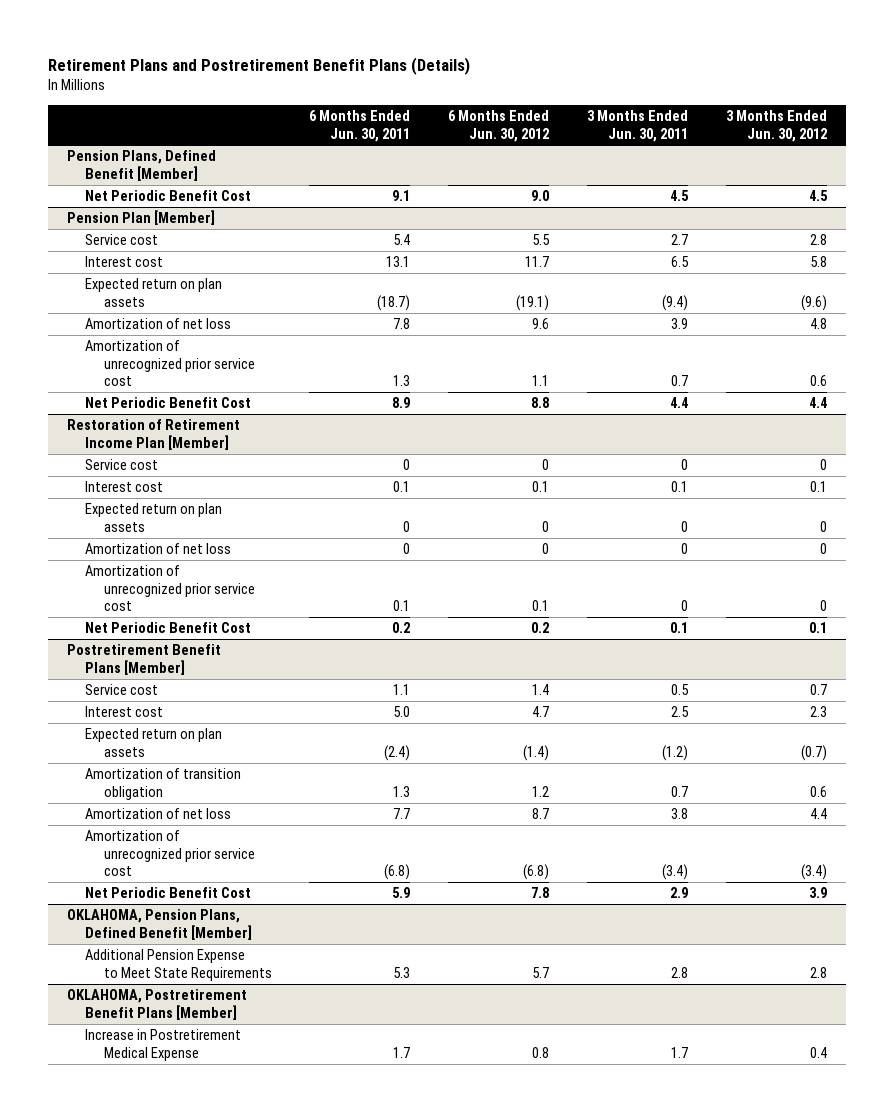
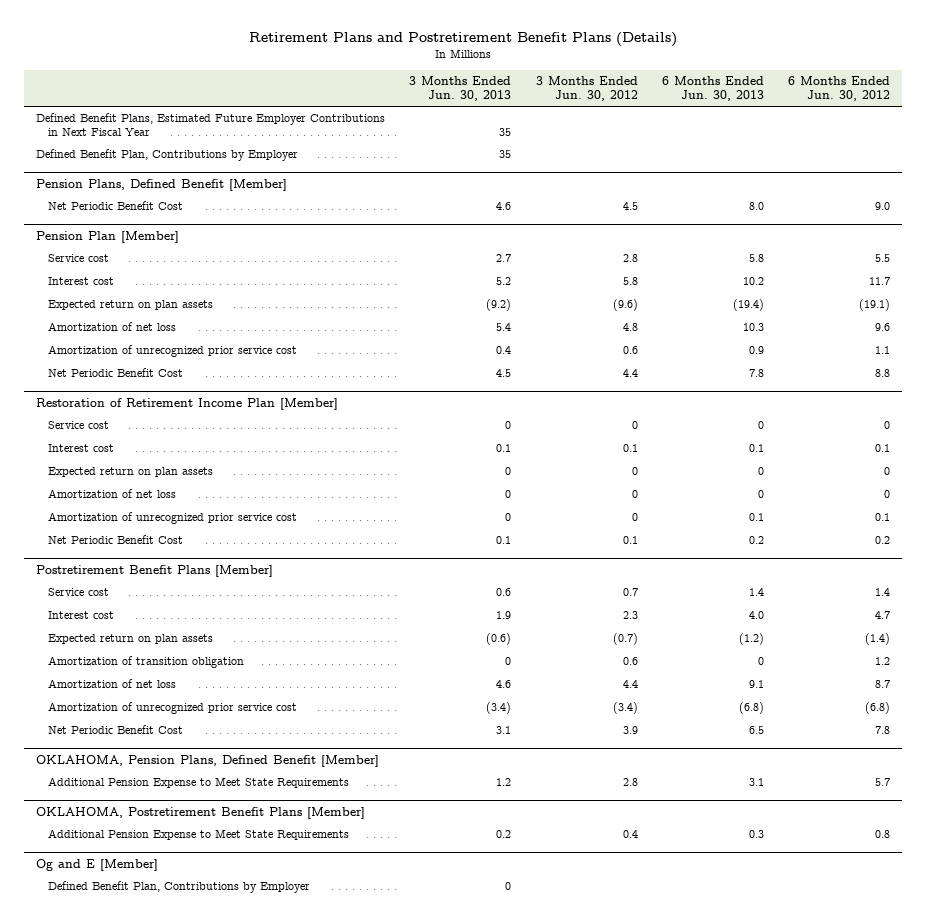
[309,110,411,142] 6 Months Ended Jun. 30, 2011 -> none
[587,110,689,142] 3 Months Ended Jun. 30, 2011 -> none
none -> [409,76,512,101] 3 Months Ended Jun. 30, 2013
none -> [661,76,764,101] 6 Months Ended Jun. 30, 2013
none -> [36,113,386,136] Defined Benefit Plans, Estimated Future Employer Contributions in Next Fiscal Year
none -> [36,149,299,162] Defined Benefit Plan, Contributions by Employer
[85,1029,242,1061] Increase in Postretirement Medical Expense -> none
none -> [48,829,350,841] Additional Pension Expense to Meet State Requirements
none -> [36,859,159,872] Og and E [Member]
none -> [48,881,311,894] Defined Benefit Plan, Contributions by Employer

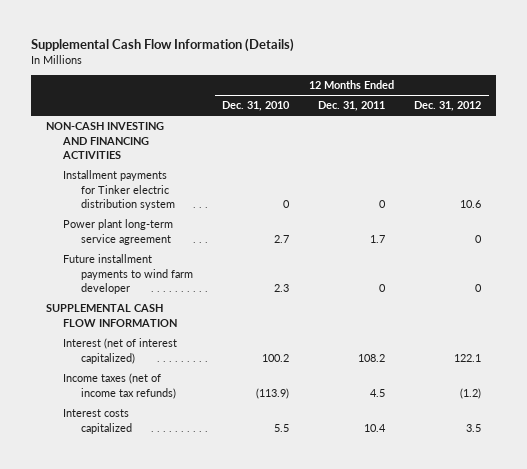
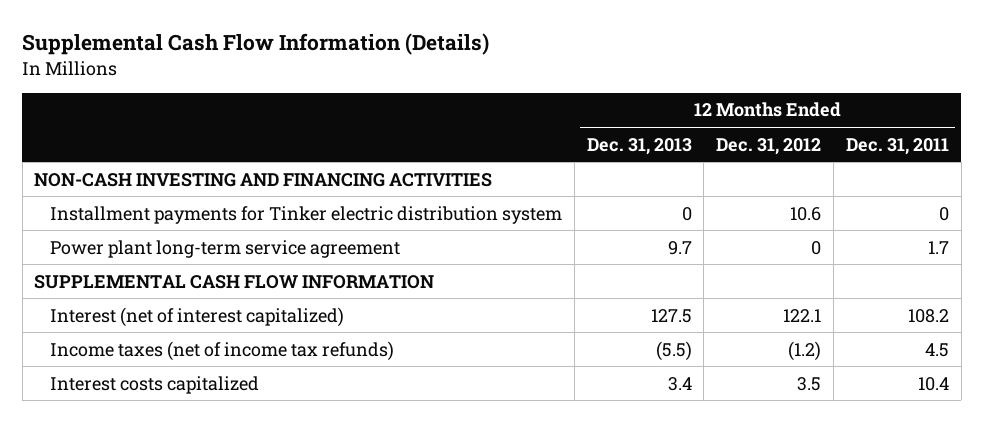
[222,101,291,112] Dec. 31, 2010 -> none
none -> [586,137,692,155] Dec. 31, 2013
[63,254,194,294] Future installment payments to wind farm developer -> none

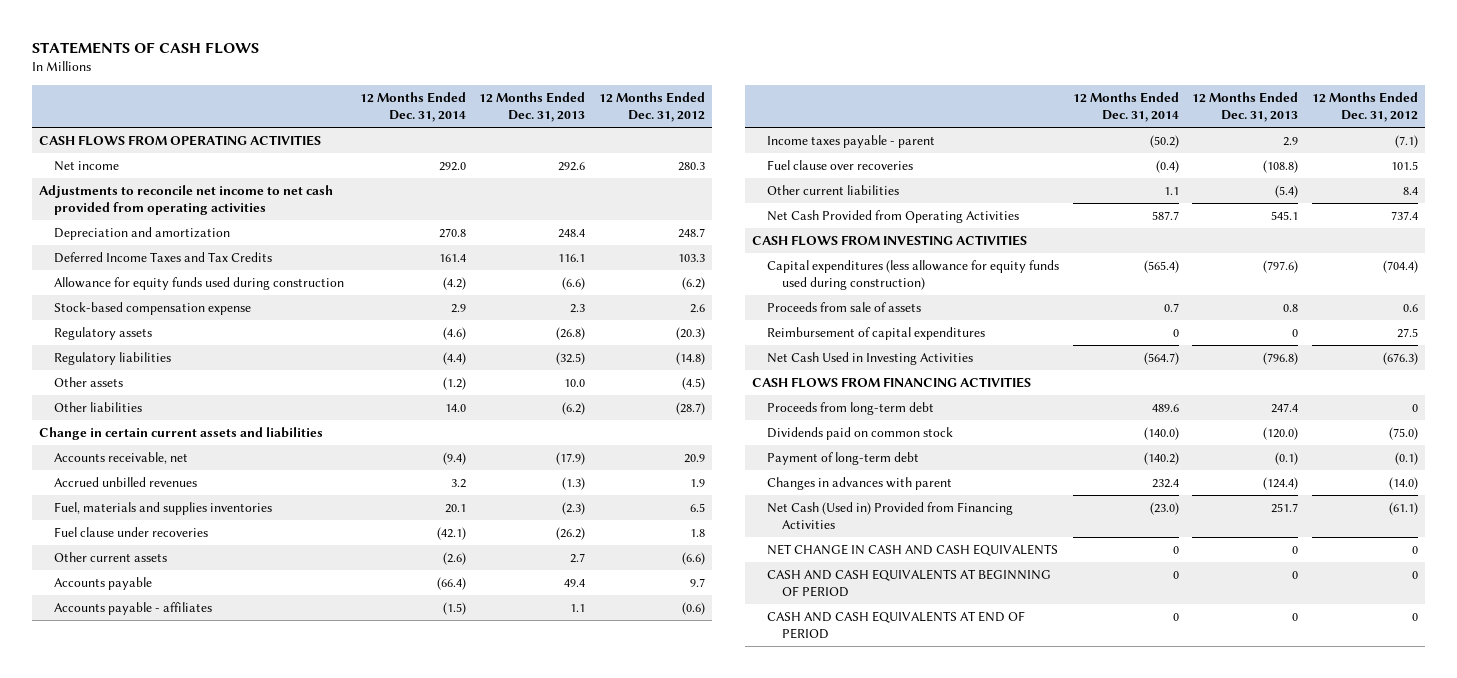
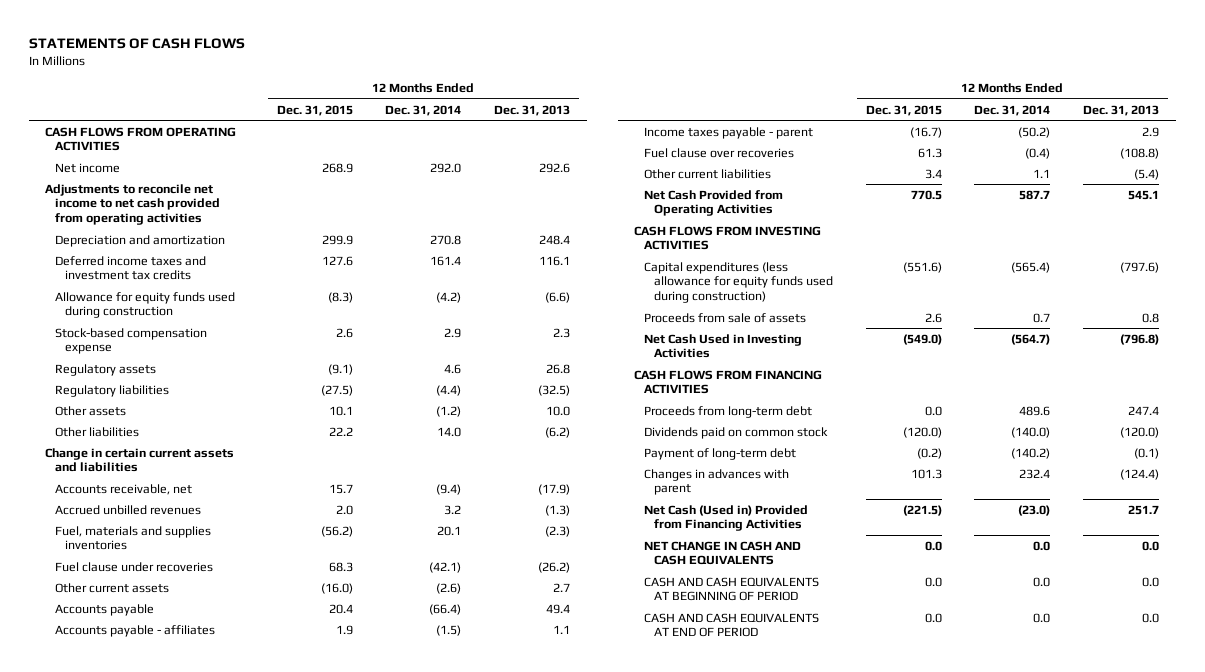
[598,91,705,123] 12 Months Ended Dec. 31, 2012 -> none
none -> [276,104,353,116] Dec. 31, 2015
[54,252,273,264] Deferred Income Taxes and Tax Credits -> [54,255,206,281] Deferred income taxes and investment tax credits
[442,327,466,341] (4.6) -> [444,363,462,374] 4.6
[556,327,586,341] (26.8) -> [546,363,571,374] 26.8
[767,327,986,341] Reimbursement of capital expenditures -> none
[1172,546,1179,555] 0 -> [1033,540,1051,551] 0.0
[1292,546,1299,555] 0 -> [1142,540,1160,551] 0.0
[1172,571,1179,580] 0 -> [1033,576,1051,587] 0.0
[1292,571,1299,580] 0 -> [1142,576,1160,587] 0.0
[1172,613,1179,622] 0 -> [1033,612,1051,623] 0.0
[1292,613,1299,622] 0 -> [1142,612,1160,623] 0.0

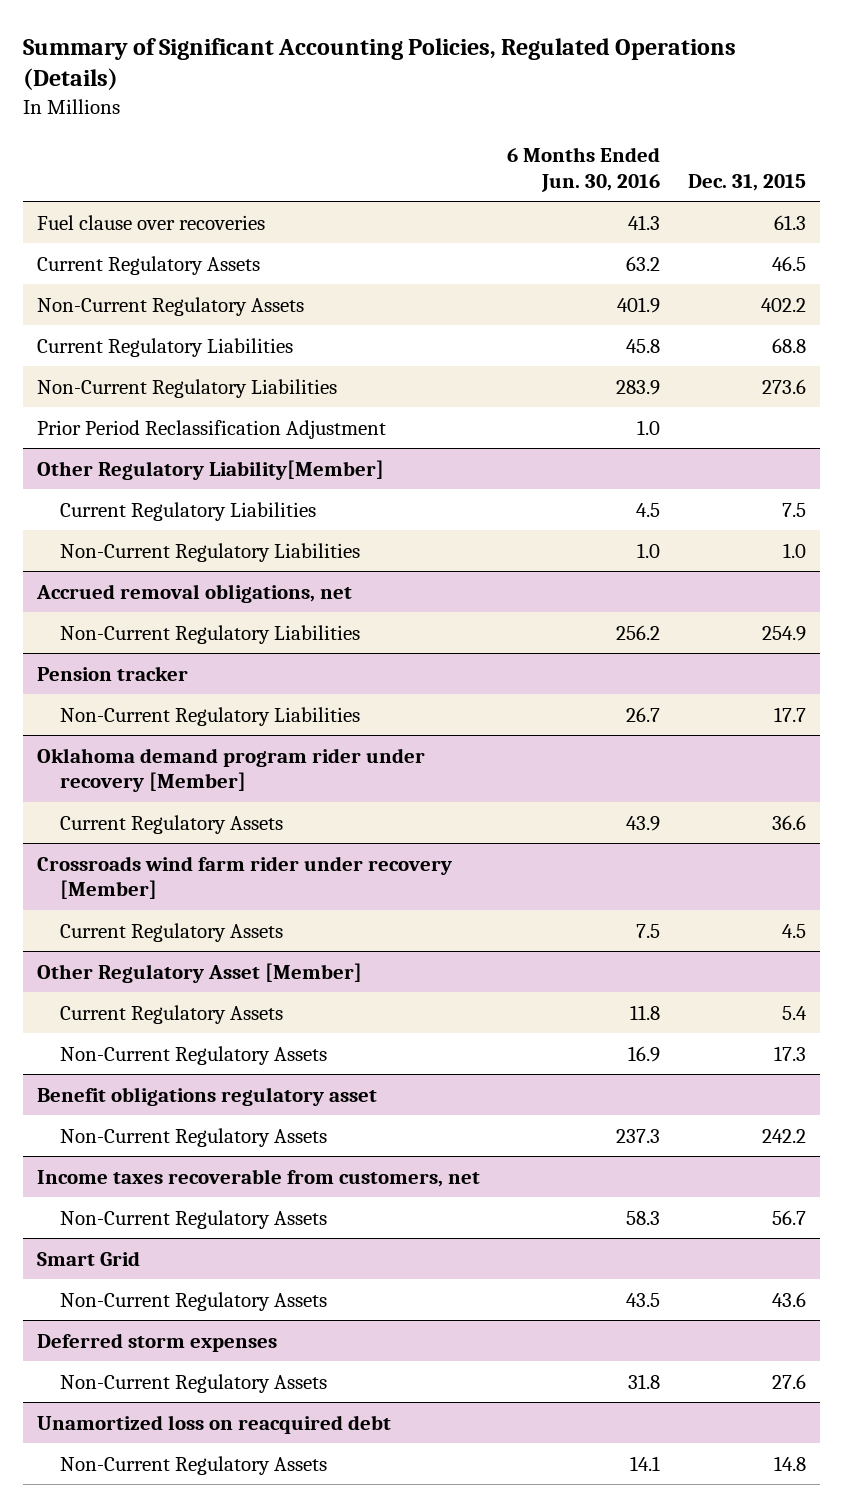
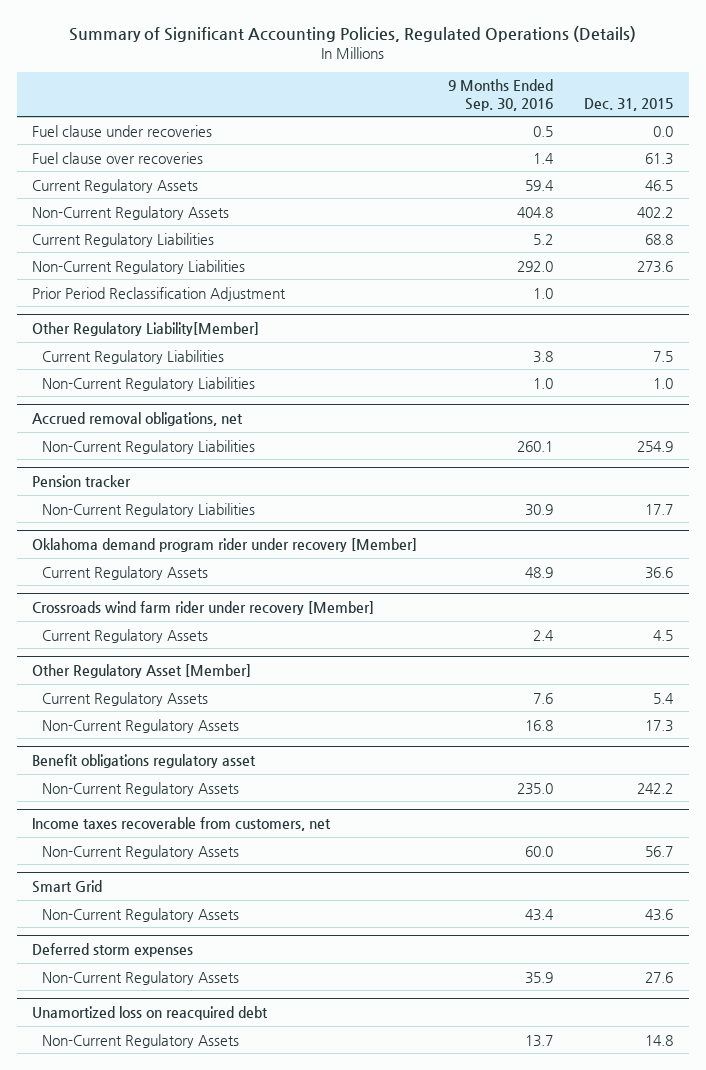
[507,146,661,192] 6 Months Ended Jun. 30, 2016 -> none
none -> [448,79,554,111] 9 Months Ended Sep. 30, 2016
none -> [32,124,213,137] Fuel clause under recoveries

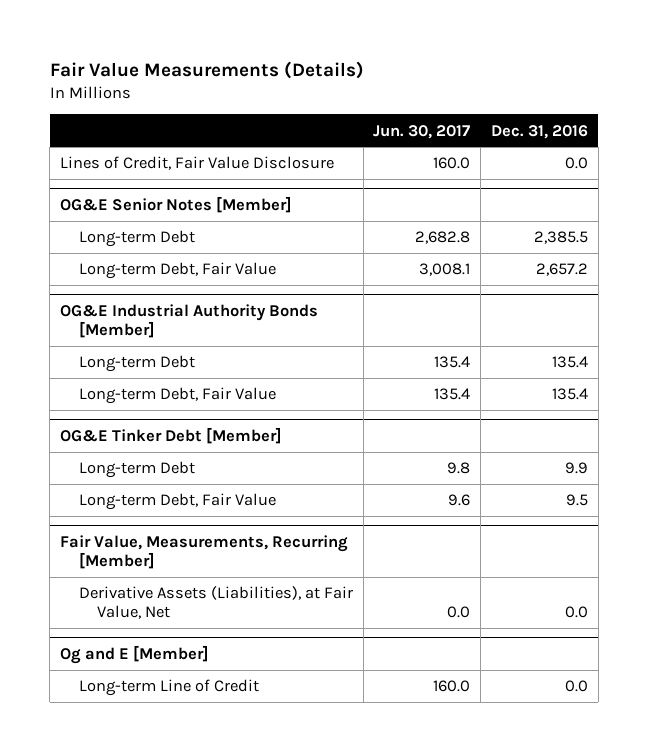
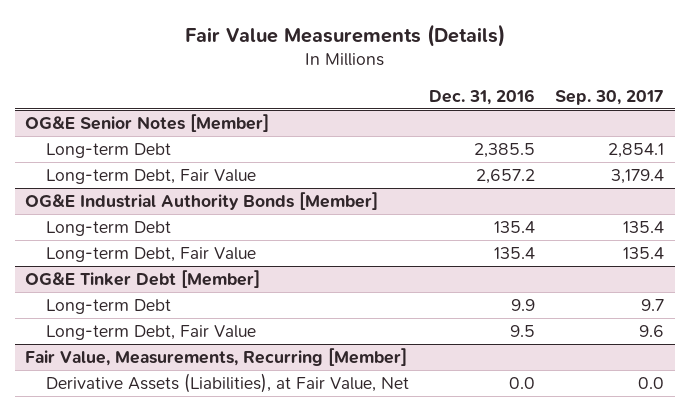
[373,124,471,139] Jun. 30, 2017 -> none
none -> [555,89,665,105] Sep. 30, 2017
[60,156,335,171] Lines of Credit, Fair Value Disclosure -> none
[60,644,210,664] Og and E [Member] -> none
[78,679,259,697] Long-term Line of Credit -> none

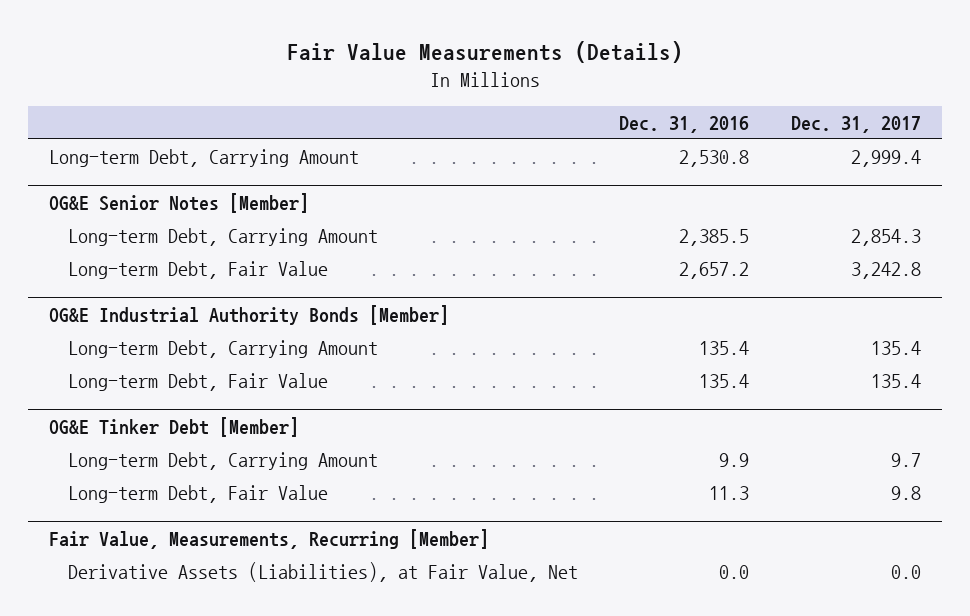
[555,89,665,105] Sep. 30, 2017 -> none
none -> [790,115,921,133] Dec. 31, 2017
none -> [48,149,359,168] Long-term Debt, Carrying Amount
[45,142,171,158] Long-term Debt -> [67,228,378,247] Long-term Debt, Carrying Amount
[45,220,171,236] Long-term Debt -> [67,340,378,359] Long-term Debt, Carrying Amount
[45,298,171,314] Long-term Debt -> [67,452,378,471] Long-term Debt, Carrying Amount
[509,324,535,337] 9.5 -> [709,486,750,501] 11.3

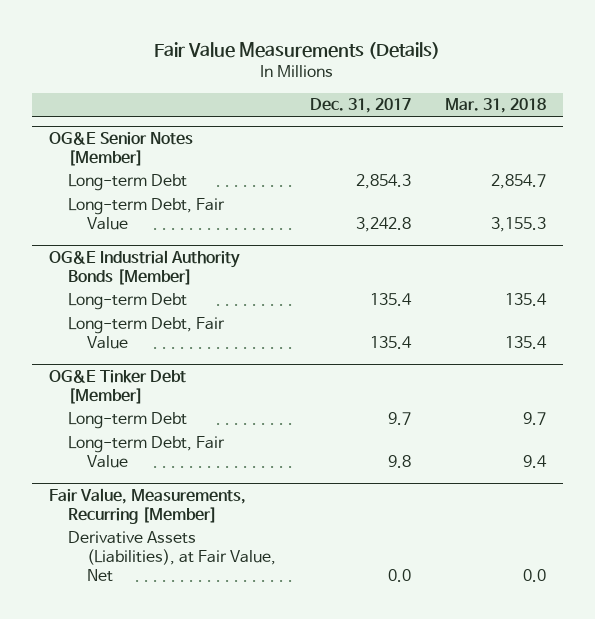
[619,115,750,133] Dec. 31, 2016 -> none
none -> [444,98,546,114] Mar. 31, 2018
[48,149,359,168] Long-term Debt, Carrying Amount -> none
[67,228,378,247] Long-term Debt, Carrying Amount -> [68,174,188,192] Long-term Debt
[67,340,378,359] Long-term Debt, Carrying Amount -> [68,293,188,311] Long-term Debt
[67,452,378,471] Long-term Debt, Carrying Amount -> [68,412,188,430] Long-term Debt

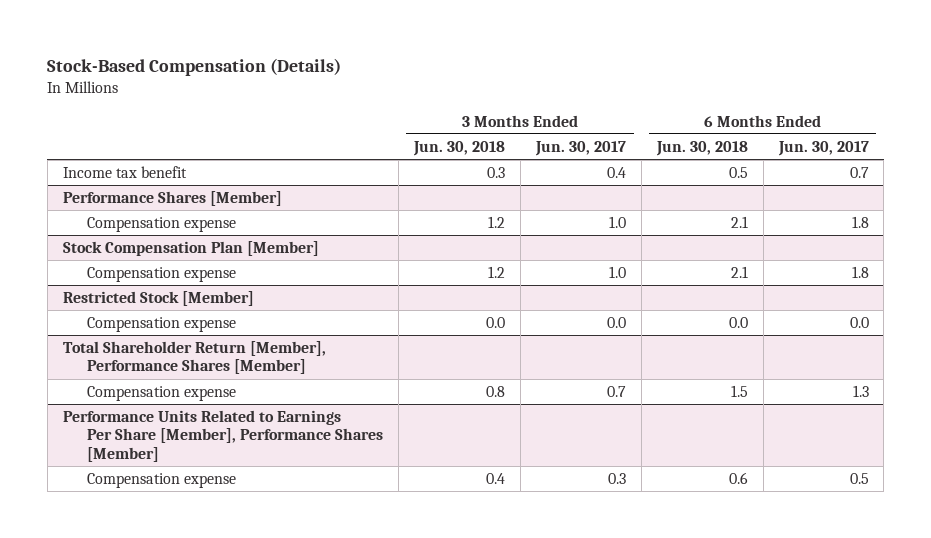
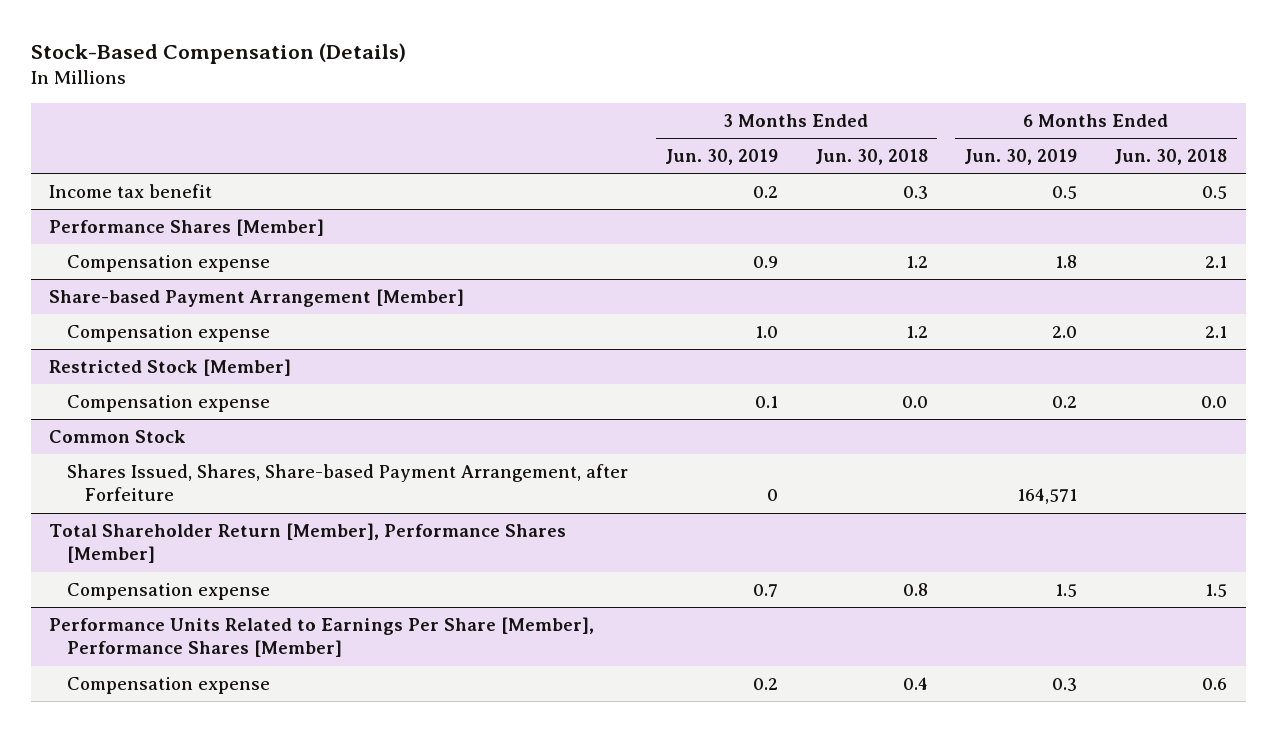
[534,140,626,156] Jun. 30, 2017 -> none
[777,140,869,156] Jun. 30, 2017 -> none
none -> [664,149,778,166] Jun. 30, 2019
none -> [964,149,1078,166] Jun. 30, 2019
[62,240,319,256] Stock Compensation Plan [Member] -> [48,289,464,308] Share-based Payment Arrangement [Member]
none -> [48,430,186,444] Common Stock
none -> [66,464,628,502] Shares Issued, Shares, Share-based Payment Arrangement, after Forfeiture

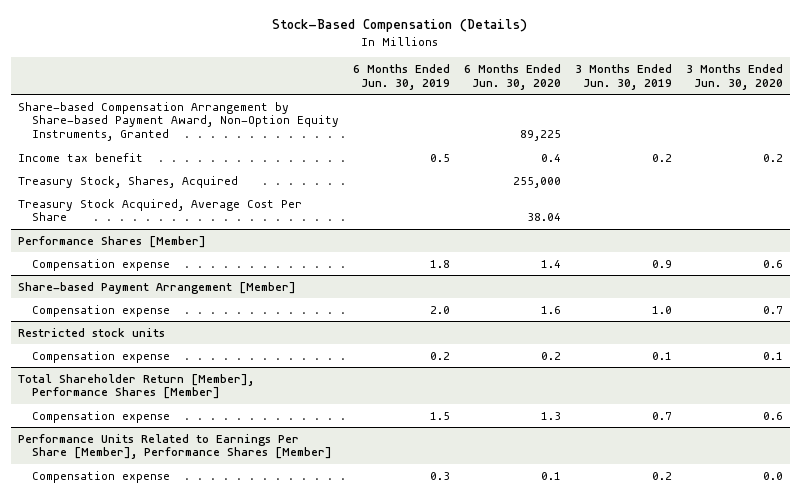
[814,149,928,166] Jun. 30, 2018 -> none
[1114,149,1228,166] Jun. 30, 2018 -> none
none -> [463,64,561,90] 6 Months Ended Jun. 30, 2020
none -> [685,64,783,90] 3 Months Ended Jun. 30, 2020
none -> [17,101,339,142] Share-based Compensation Arrangement by Share-based Payment Award, Non-Option Equity Instruments, Granted
none -> [17,175,238,188] Treasury Stock, Shares, Acquired
none -> [17,198,302,222] Treasury Stock Acquired, Average Cost Per Share
[48,359,291,377] Restricted Stock [Member] -> [17,327,165,337] Restricted stock units
[48,430,186,444] Common Stock -> none
[66,464,628,502] Shares Issued, Shares, Share-based Payment Arrangement, after Forfeiture -> none

